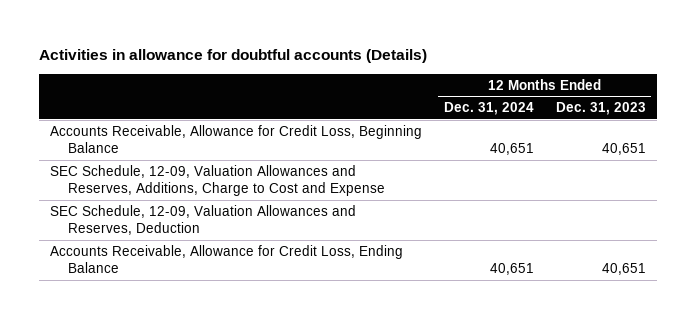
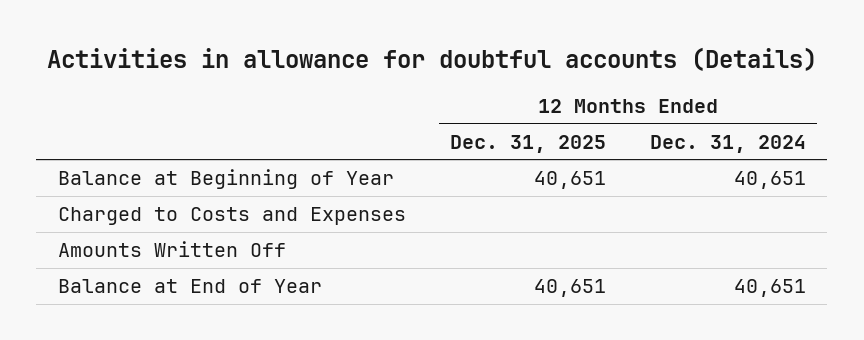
[555,102,646,116] Dec. 31, 2023 -> none
none -> [449,134,606,153] Dec. 31, 2025
[50,124,423,154] Accounts Receivable, Allowance for Credit Loss, Beginning Balance -> [58,169,395,190] Balance at Beginning of Year
[50,164,385,197] SEC Schedule, 12-09, Valuation Allowances and Reserves, Additions, Charge to Cost and Expense -> [58,207,407,226] Charged to Costs and Expenses
[50,204,357,236] SEC Schedule, 12-09, Valuation Allowances and Reserves, Deduction -> [58,241,287,258] Amounts Written Off
[50,244,404,274] Accounts Receivable, Allowance for Credit Loss, Ending Balance -> [58,279,323,294] Balance at End of Year

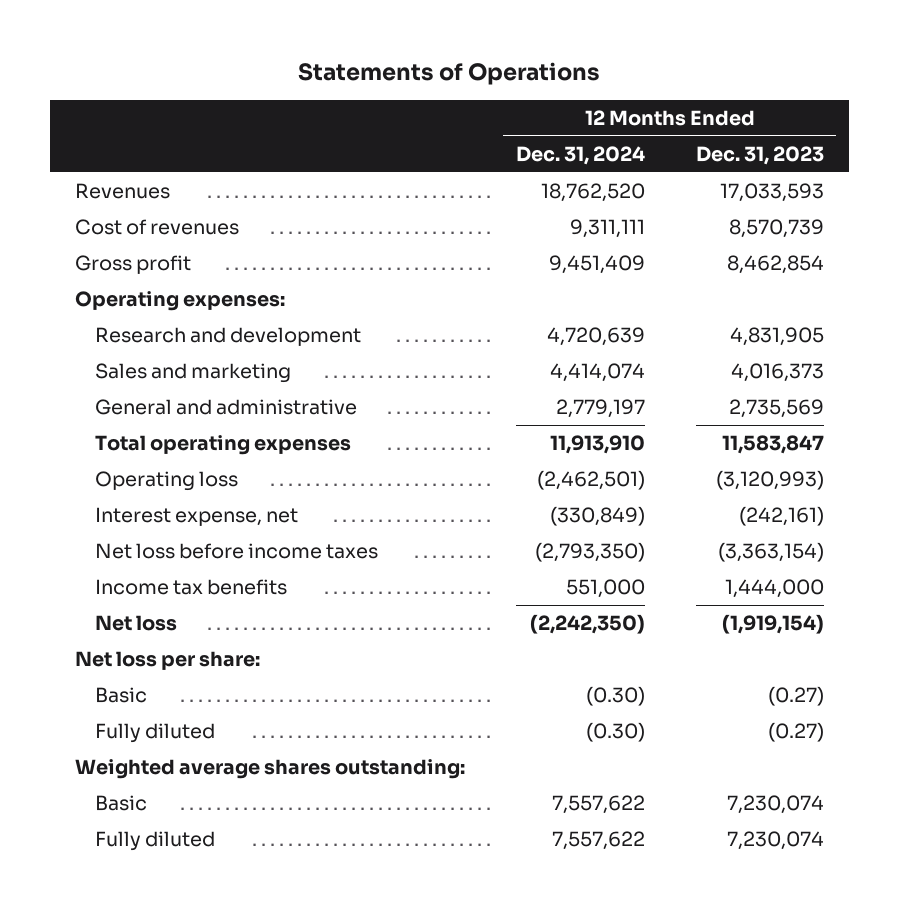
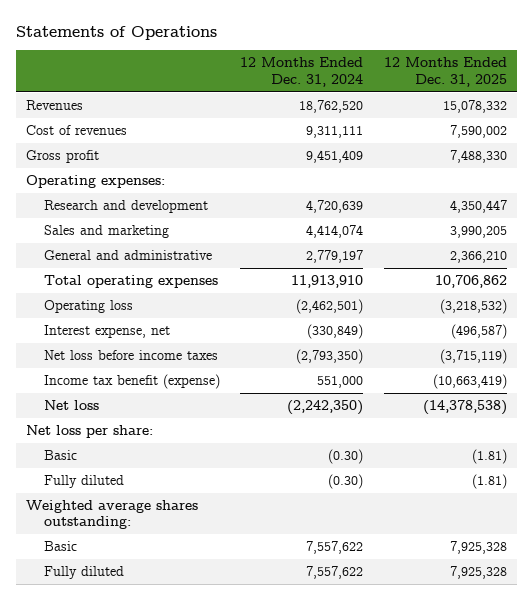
[695,145,824,165] Dec. 31, 2023 -> none
none -> [383,57,507,87] 12 Months Ended Dec. 31, 2025
[94,579,287,596] Income tax benefits -> [44,374,221,390] Income tax benefit (expense)

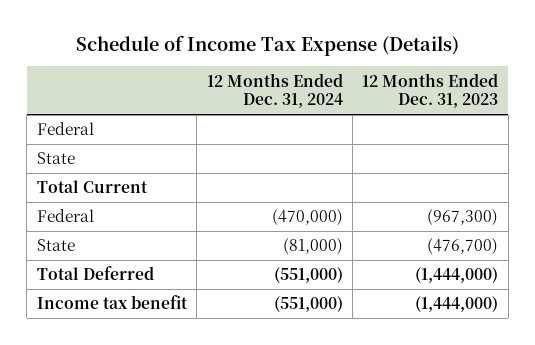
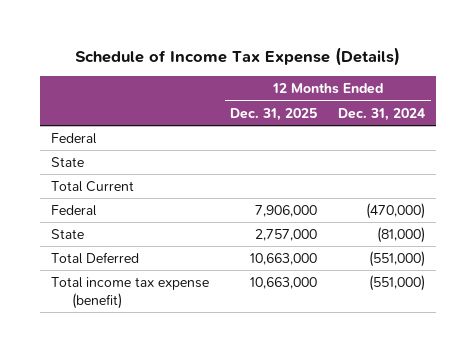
[362,72,499,109] 12 Months Ended Dec. 31, 2023 -> none
none -> [230,107,318,121] Dec. 31, 2025
[36,295,188,310] Income tax benefit -> [50,277,209,309] Total income tax expense (benefit)

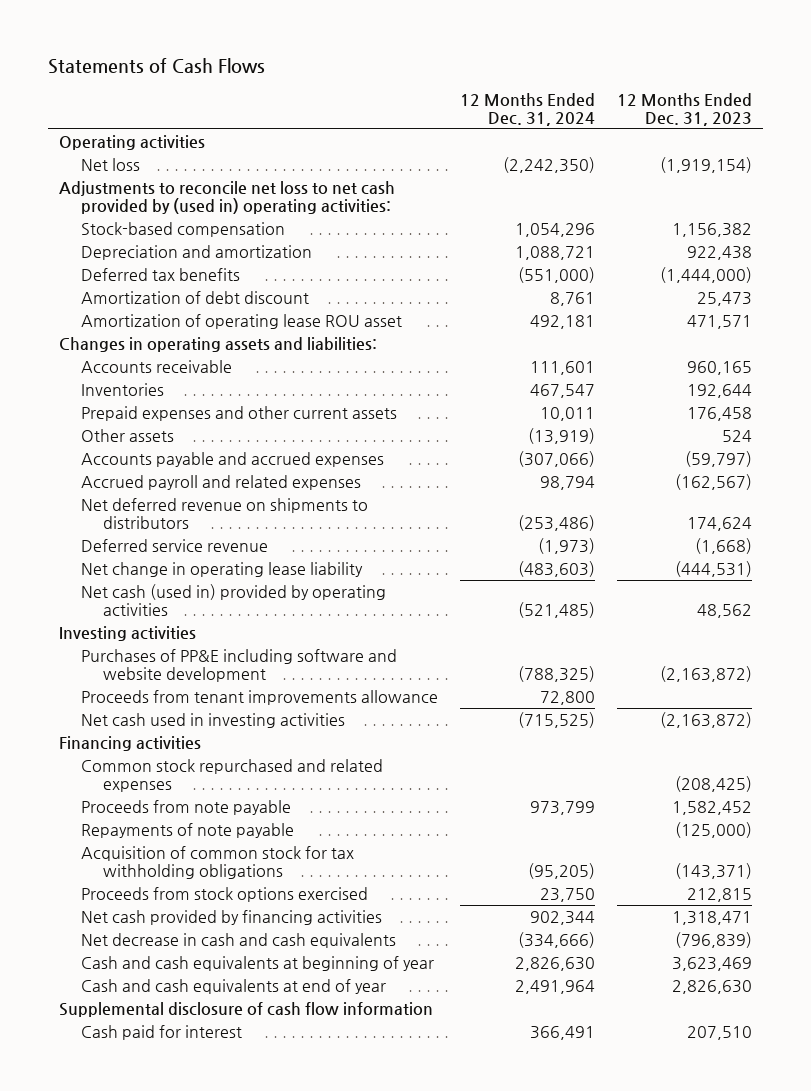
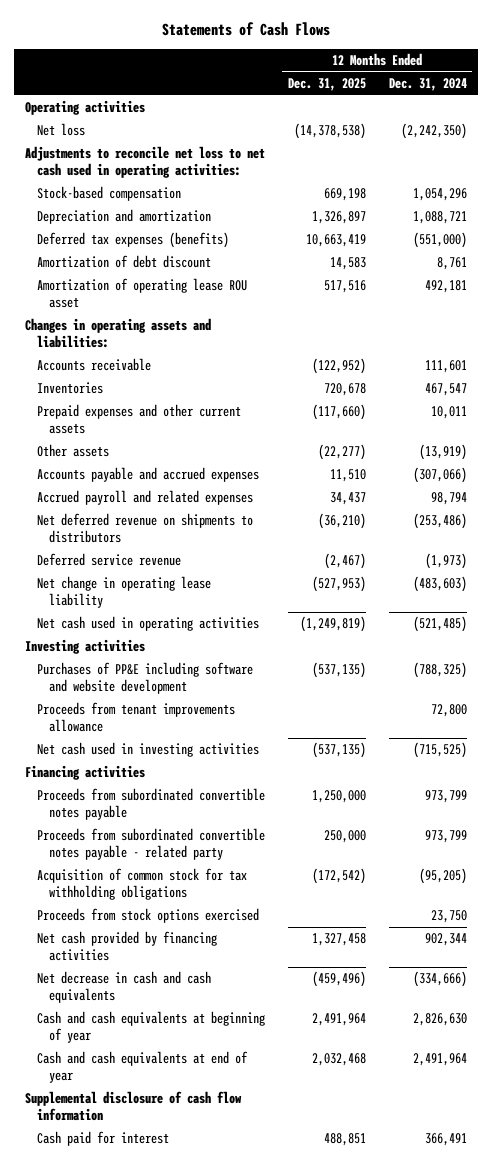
[617,92,753,126] 12 Months Ended Dec. 31, 2023 -> none
none -> [287,78,366,92] Dec. 31, 2025
[59,180,396,214] Adjustments to reconcile net loss to net cash provided by (used in) operating activities: -> [25,146,266,179] Adjustments to reconcile net loss to net cash used in operating activities:
[80,267,240,281] Deferred tax benefits -> [36,232,229,249] Deferred tax expenses (benefits)
[80,583,386,616] Net cash (used in) provided by operating activities -> [36,616,259,632] Net cash used in operating activities
[80,758,383,792] Common stock repurchased and related expenses -> none
[80,822,294,838] Repayments of note payable -> none
[80,799,291,815] Proceeds from note payable -> [36,788,265,821] Proceeds from subordinated convertible notes payable
none -> [36,828,265,861] Proceeds from subordinated convertible notes payable - related party

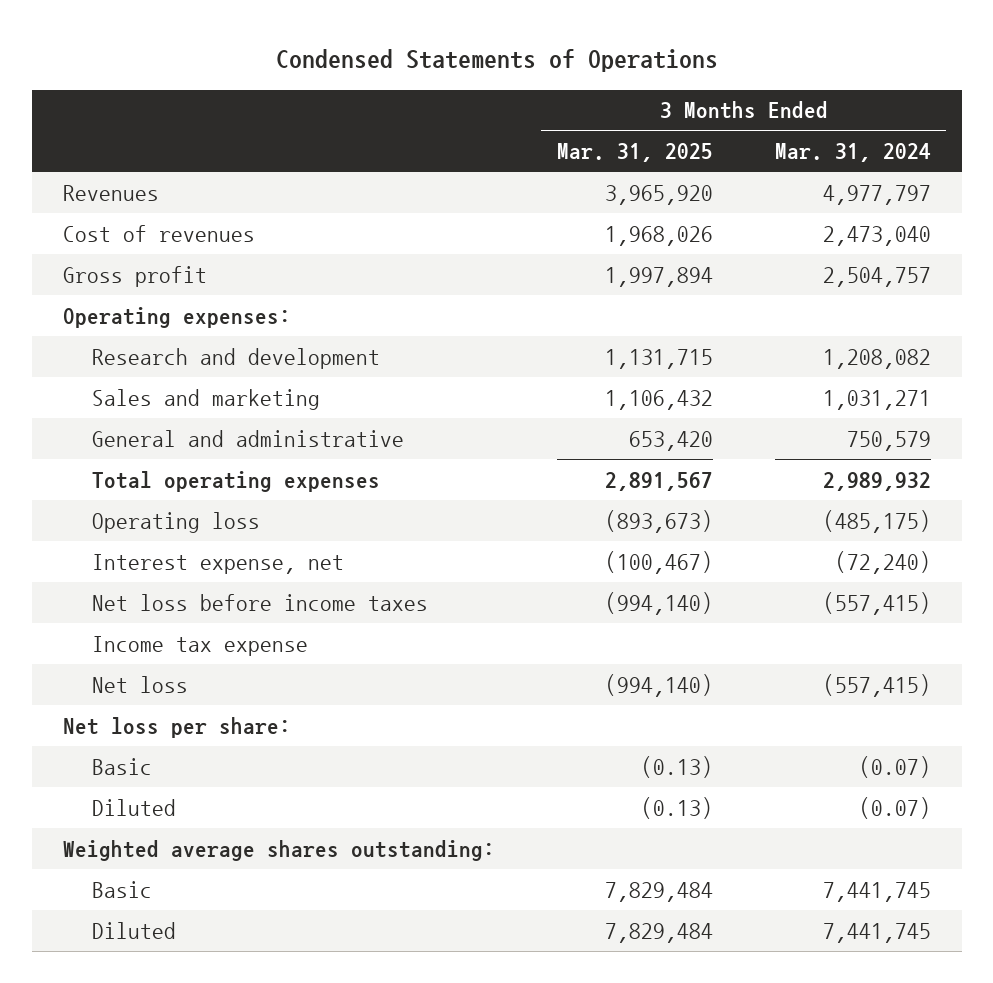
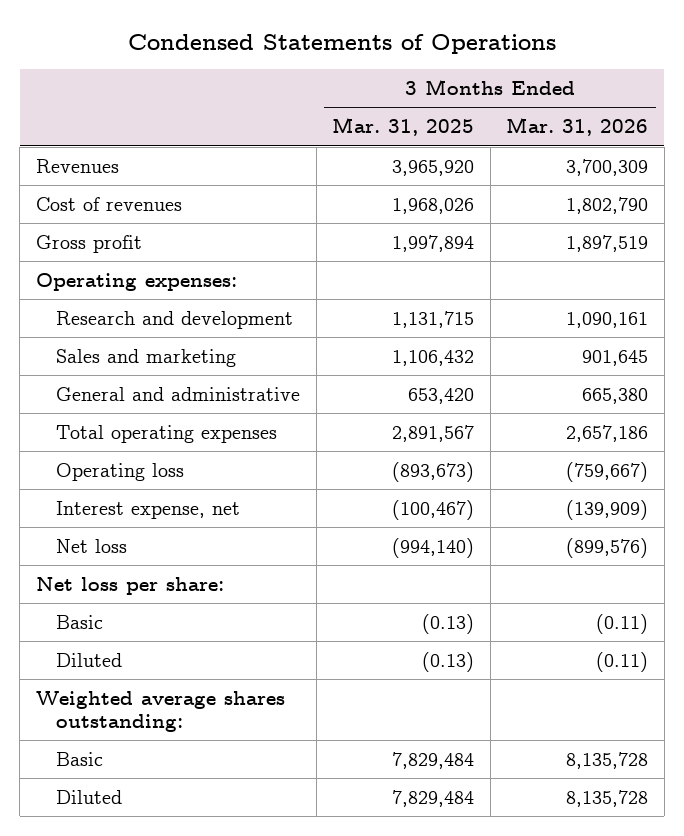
[774,143,931,163] Mar. 31, 2024 -> none
none -> [506,117,649,137] Mar. 31, 2026
[91,593,428,611] Net loss before income taxes -> none
[91,635,308,656] Income tax expense -> none

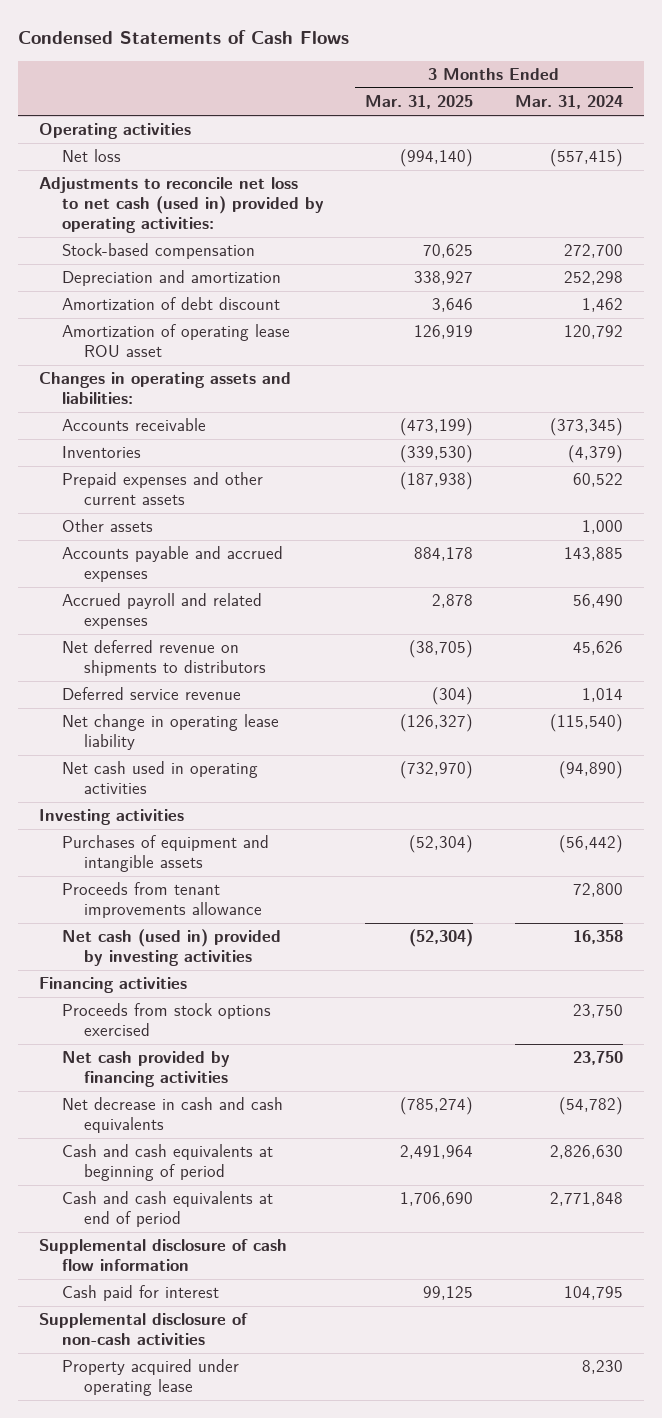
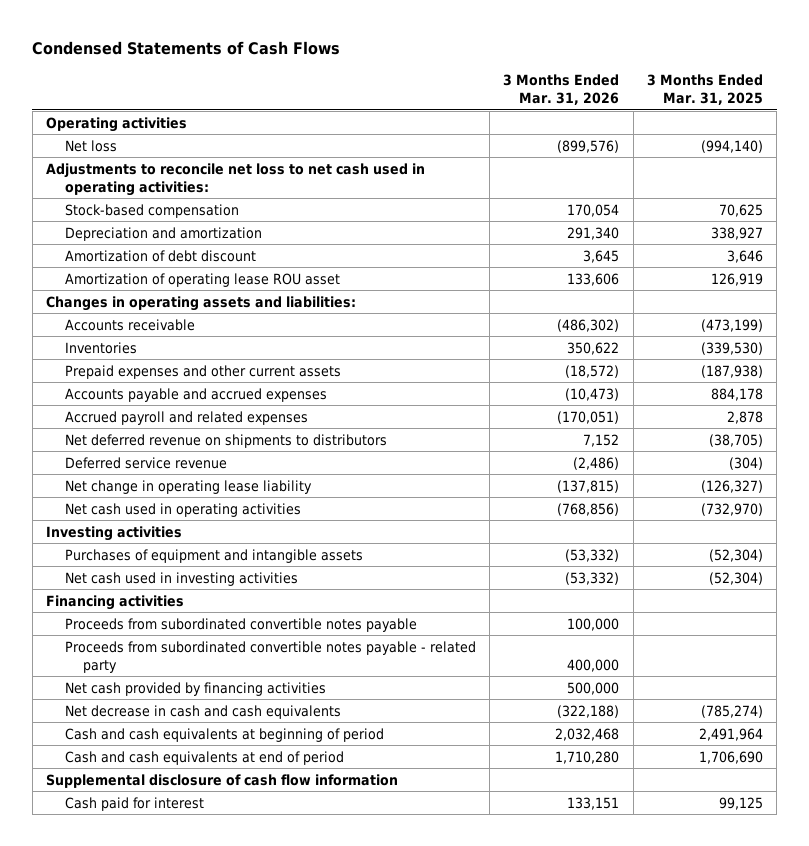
[514,95,623,110] Mar. 31, 2024 -> none
none -> [503,74,620,106] 3 Months Ended Mar. 31, 2026
[39,177,324,233] Adjustments to reconcile net loss to net cash (used in) provided by operating activities: -> [46,162,426,196] Adjustments to reconcile net loss to net cash used in operating activities:
[61,519,153,533] Other assets -> none
[61,882,263,919] Proceeds from tenant improvements allowance -> none
[61,929,281,967] Net cash (used in) provided by investing activities -> [64,571,298,586] Net cash used in investing activities
[61,1003,271,1037] Proceeds from stock options exercised -> none
none -> [64,617,417,632] Proceeds from subordinated convertible notes payable
none -> [64,640,476,673] Proceeds from subordinated convertible notes payable - related party
[39,1313,249,1346] Supplemental disclosure of non-cash activities -> none
[61,1359,239,1397] Property acquired under operating lease -> none

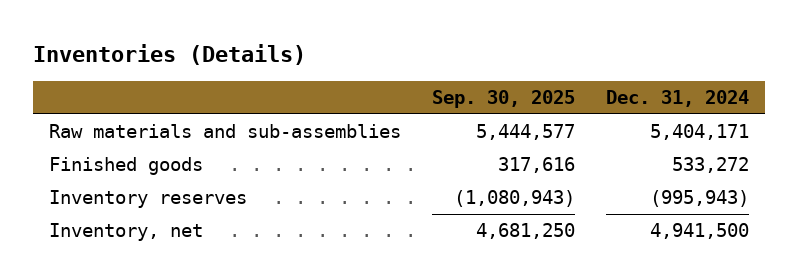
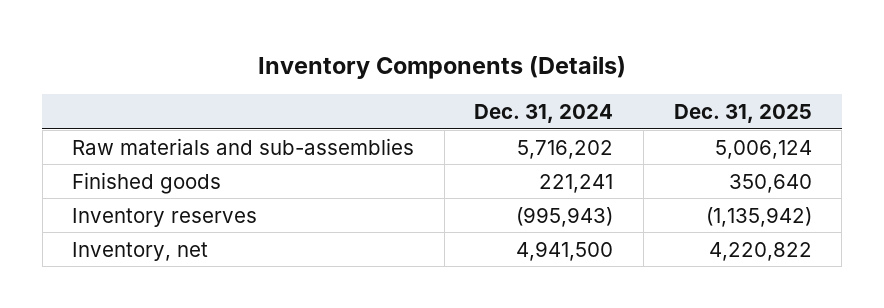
[33,44,307,66] Inventories (Details) -> [257,55,626,79] Inventory Components (Details)
[431,90,575,109] Sep. 30, 2025 -> none
none -> [673,103,812,123] Dec. 31, 2025
[650,124,750,141] 5,404,171 -> [517,139,614,159] 5,716,202
[672,157,750,174] 533,272 -> [539,173,614,193] 221,241

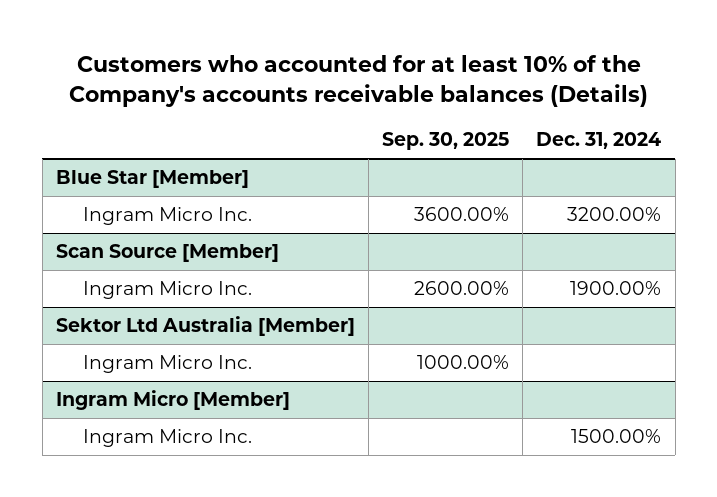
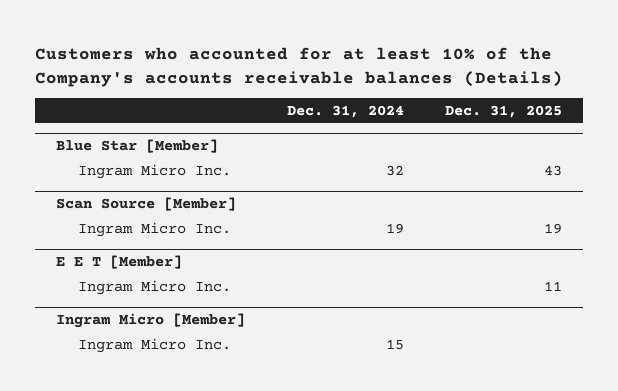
[382,132,510,151] Sep. 30, 2025 -> none
none -> [445,105,563,119] Dec. 31, 2025
[567,207,662,222] 3200.00% -> [385,164,404,176] 32
[55,316,355,337] Sektor Ltd Australia [Member] -> none
[570,281,662,296] 1900.00% -> [385,222,404,234] 19
none -> [56,255,183,270] E E T [Member]
[571,429,662,444] 1500.00% -> [385,338,404,350] 15

